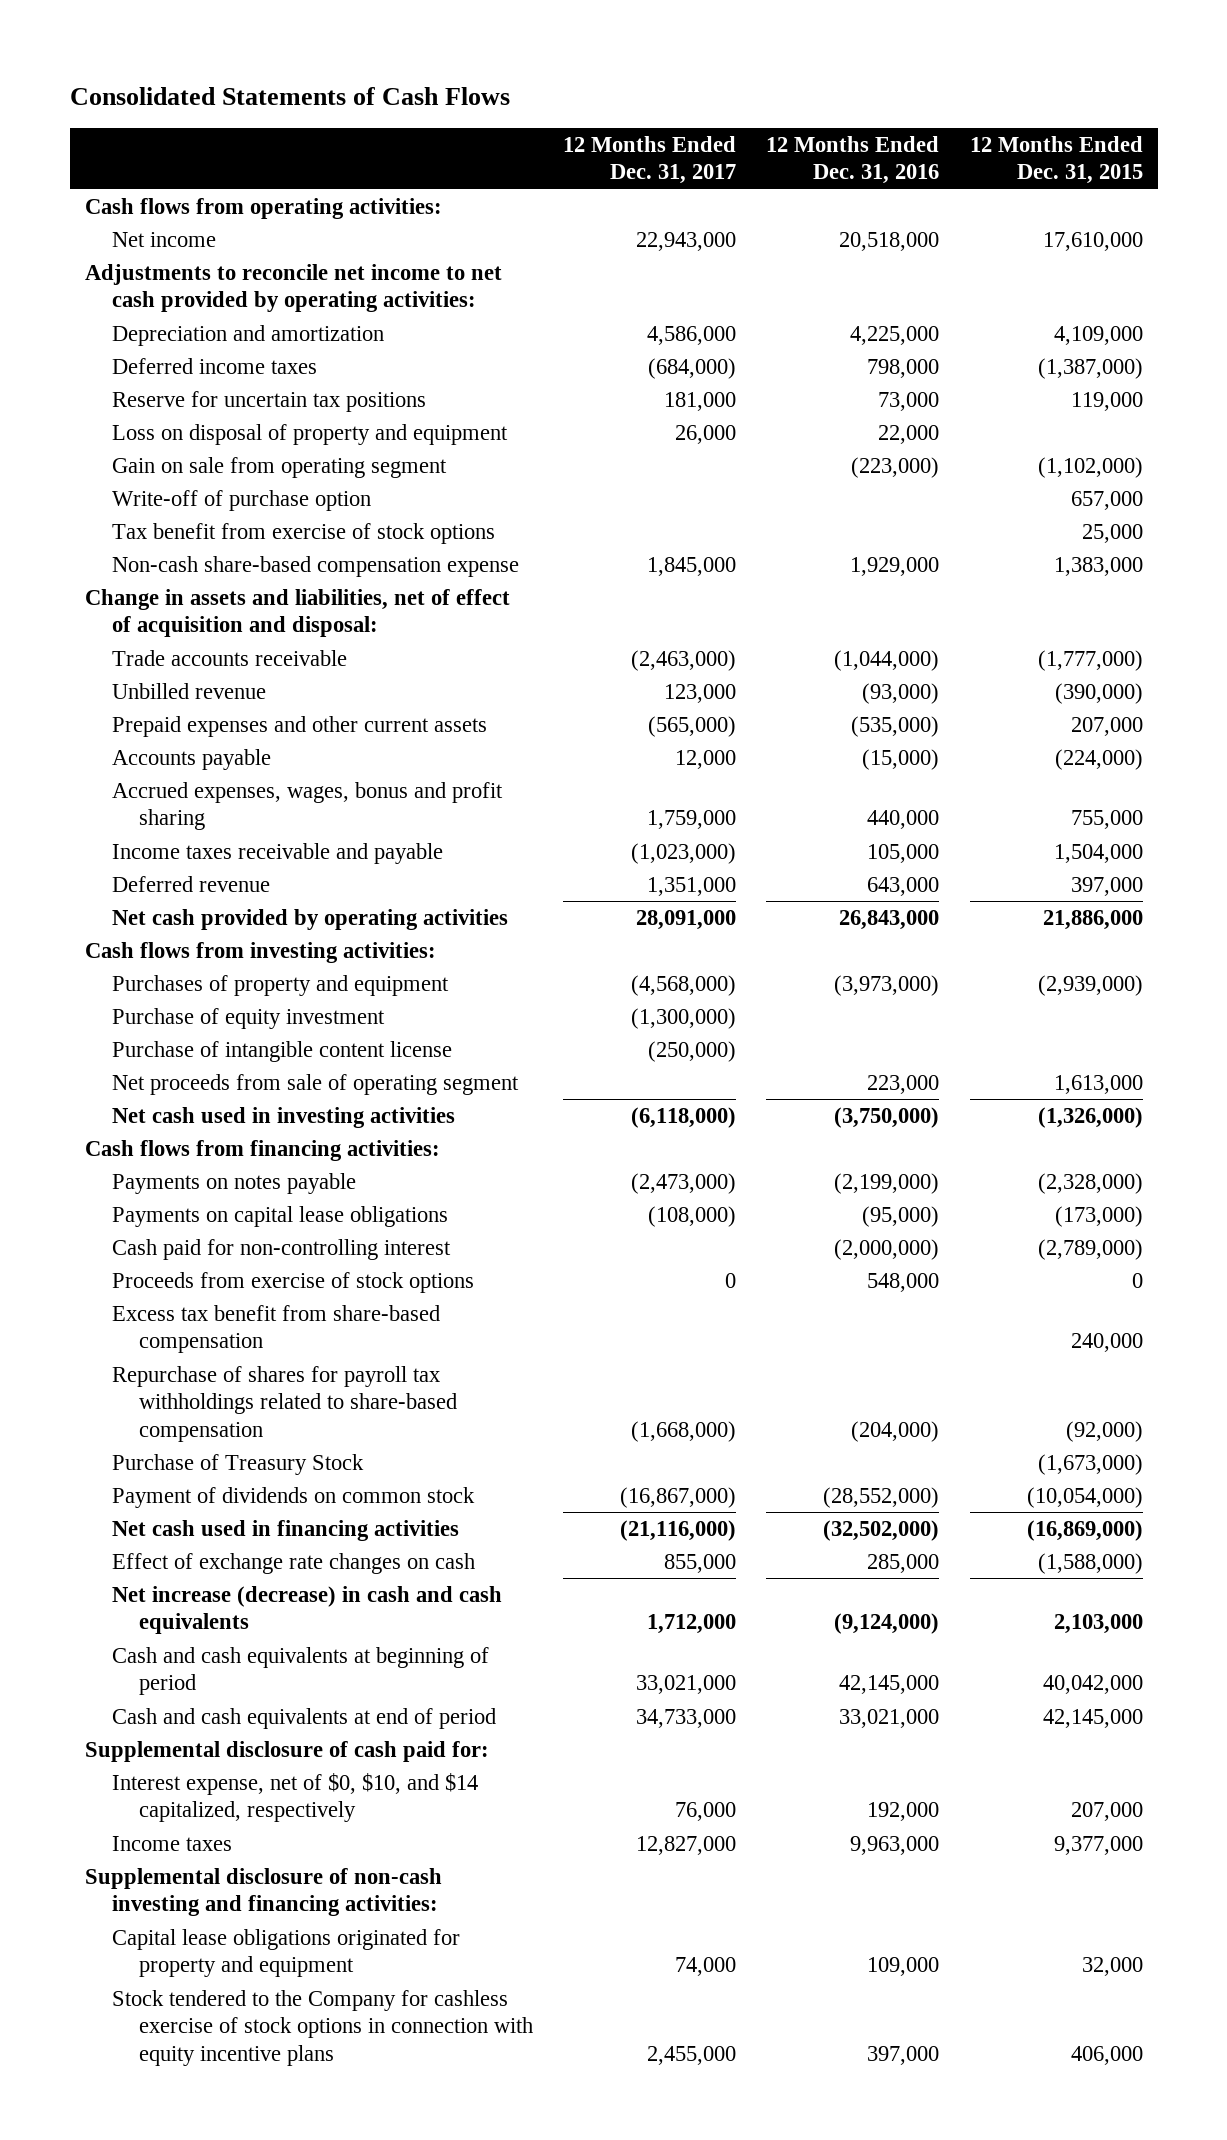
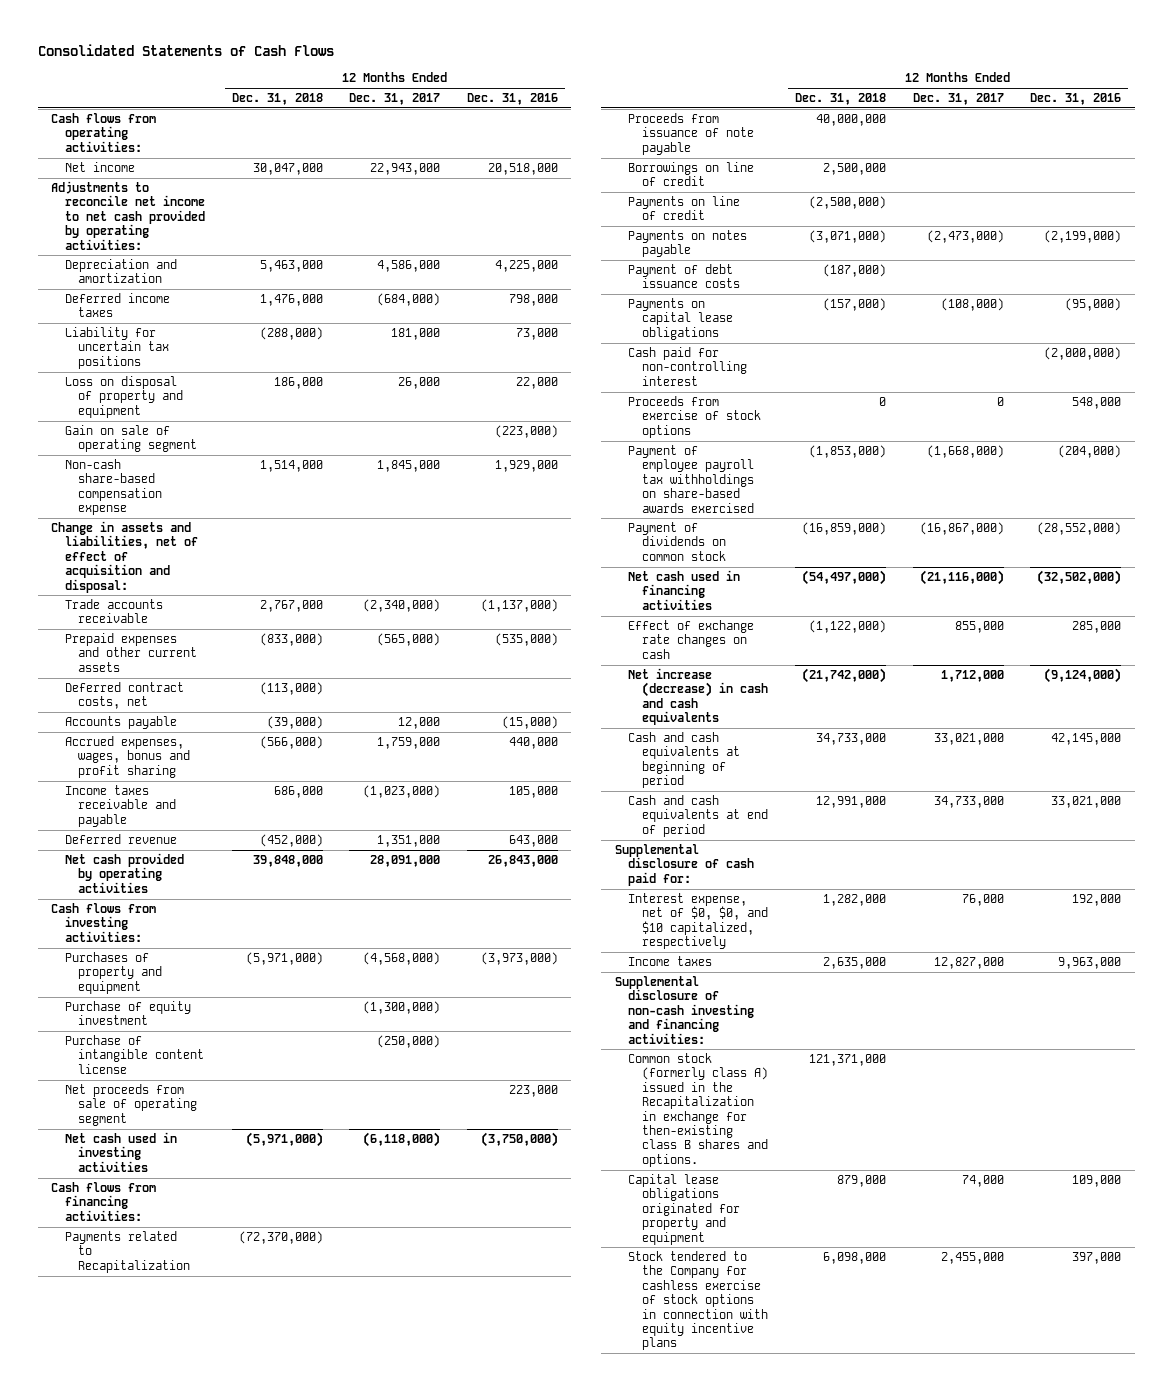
[969,135,1143,185] 12 Months Ended Dec. 31, 2015 -> none
none -> [231,93,323,106] Dec. 31, 2018
[111,391,426,413] Reserve for uncertain tax positions -> [64,327,170,369] Liability for uncertain tax positions
[111,490,371,512] Write-off of purchase option -> none
[111,523,495,545] Tax benefit from exercise of stock options -> none
[111,457,447,479] Gain on sale from operating segment -> [64,425,198,453] Gain on sale of operating segment
[111,683,266,700] Unbilled revenue -> none
[631,650,737,672] (2,463,000) -> [363,599,441,613] (2,340,000)
[834,650,940,672] (1,044,000) -> [481,599,559,613] (1,137,000)
none -> [64,682,184,710] Deferred contract costs, net
none -> [64,1231,191,1273] Payments related to Recapitalization
none -> [628,113,754,155] Proceeds from issuance of note payable
none -> [628,162,755,187] Borrowings on line of credit
none -> [628,196,741,221] Payments on line of credit
none -> [628,264,740,289] Payment of debt issuance costs
[111,1305,440,1354] Excess tax benefit from share-based compensation -> none
[111,1454,364,1476] Purchase of Treasury Stock -> none
[111,1366,457,1442] Repurchase of shares for payroll tax withholdings related to share-based compensation -> [628,445,754,513] Payment of employee payroll tax withholdings on share-based awards exercised
[111,1773,478,1823] Interest expense, net of $0, $10, and $14 capitalized, respectively -> [628,893,768,950] Interest expense, net of $0, $0, and $10 capitalized, respectively
none -> [628,1053,768,1167] Common stock (formerly class A) issued in the Recapitalization in exchange for then-existing class B shares and options.

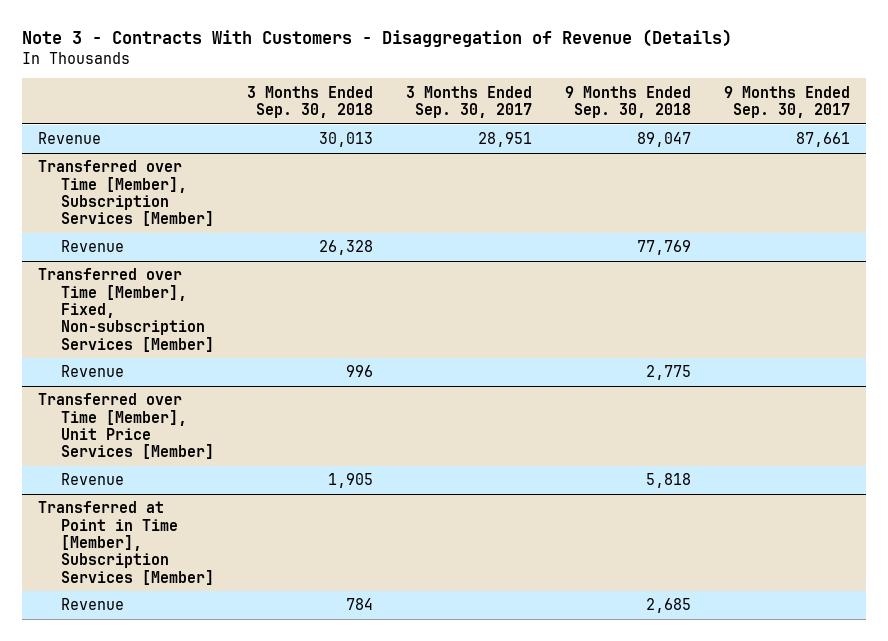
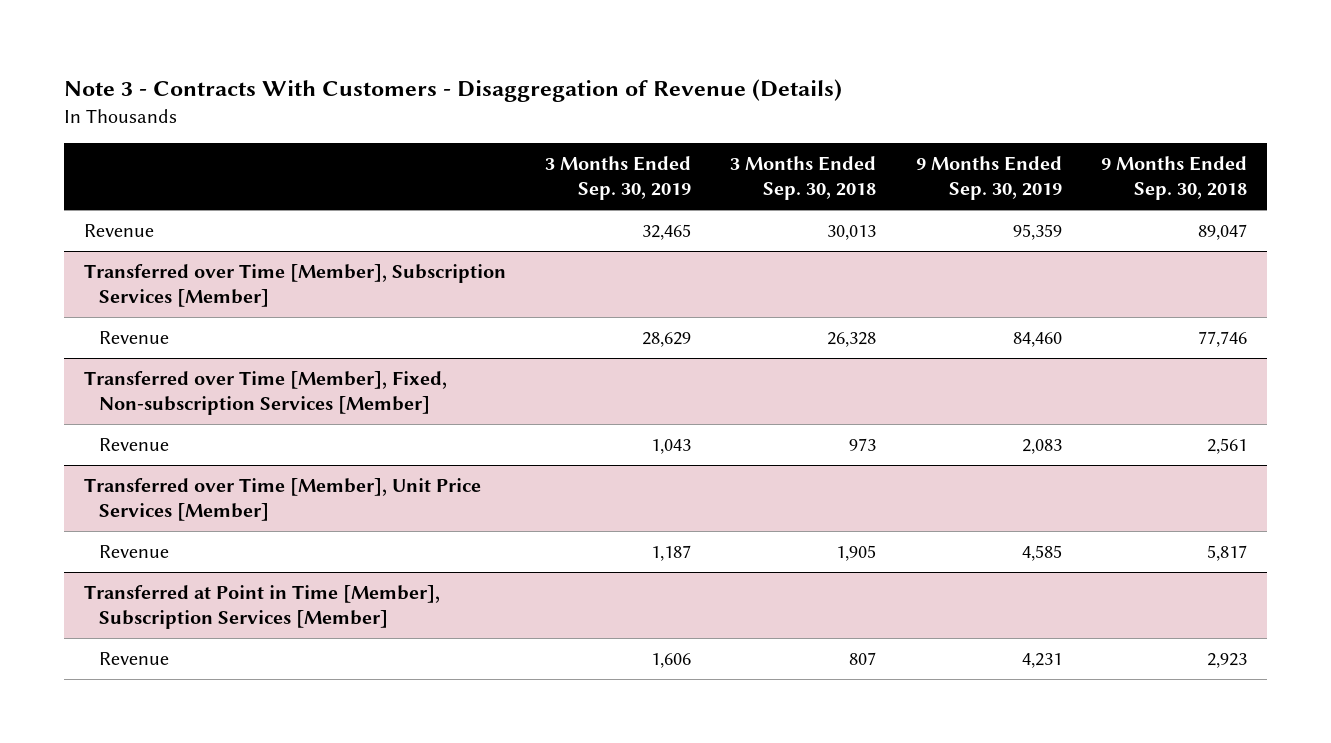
[405,85,532,119] 3 Months Ended Sep. 30, 2017 -> none
[723,85,850,119] 9 Months Ended Sep. 30, 2017 -> none
none -> [545,156,692,201] 3 Months Ended Sep. 30, 2019
none -> [915,156,1062,201] 9 Months Ended Sep. 30, 2019
[636,240,691,256] 77,769 -> [1198,330,1248,347] 77,746
[346,365,374,378] 996 -> [849,437,877,451] 973
[645,365,691,381] 2,775 -> [1207,437,1248,454] 2,561
[645,473,691,489] 5,818 -> [1207,544,1248,561] 5,817
[346,598,374,611] 784 -> [849,651,877,665] 807
[645,598,691,614] 2,685 -> [1207,652,1248,668] 2,923

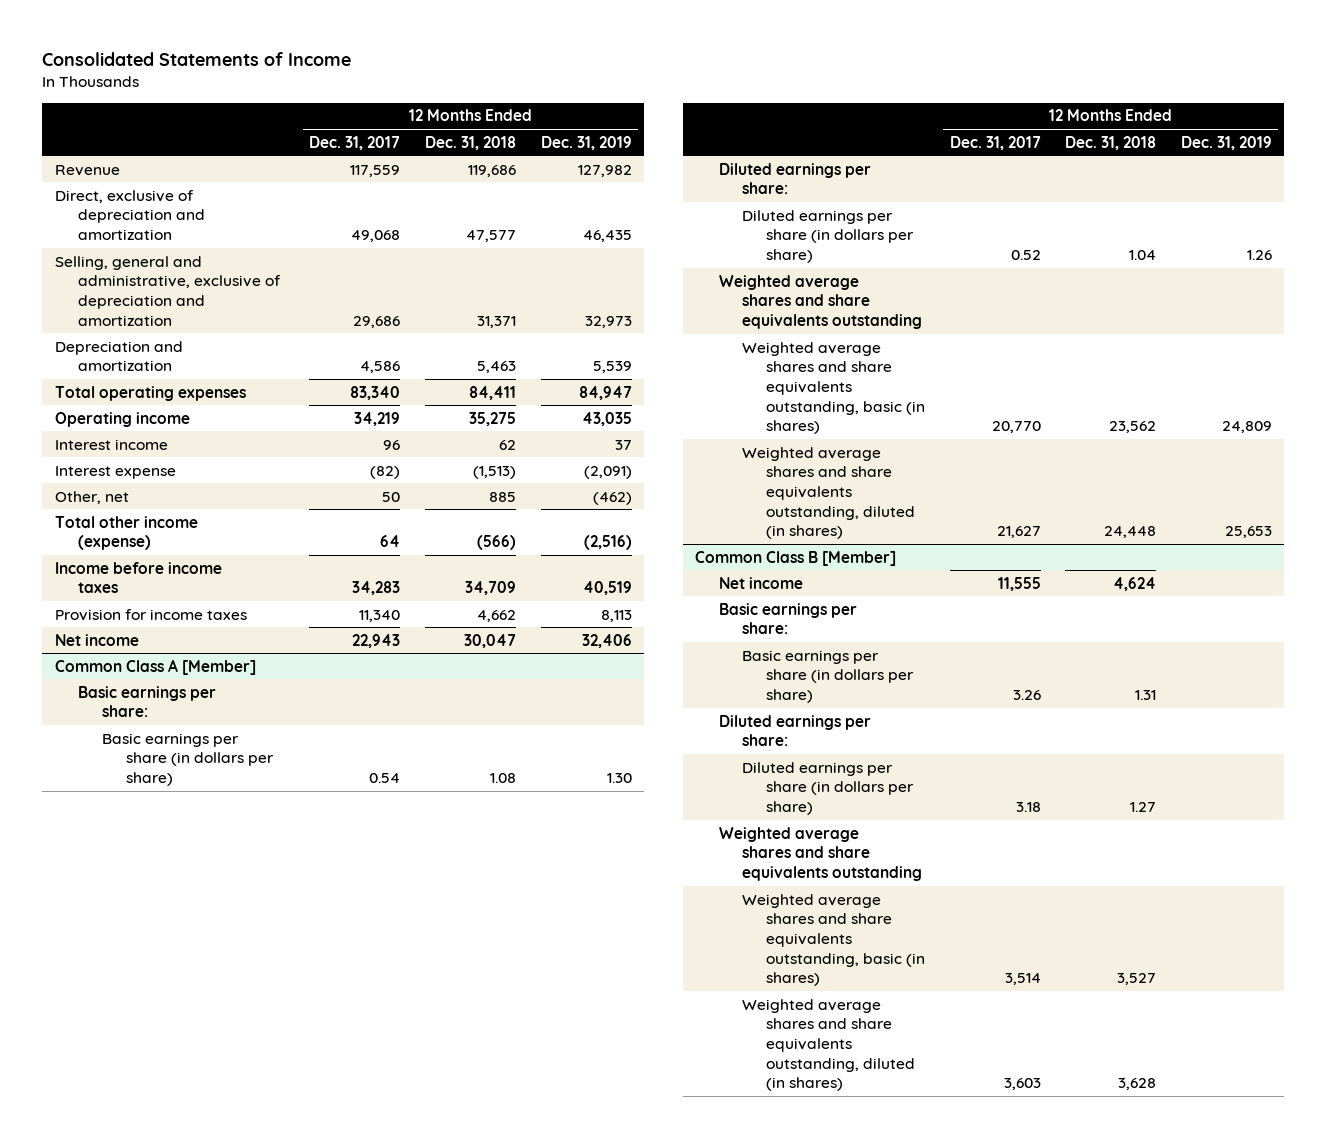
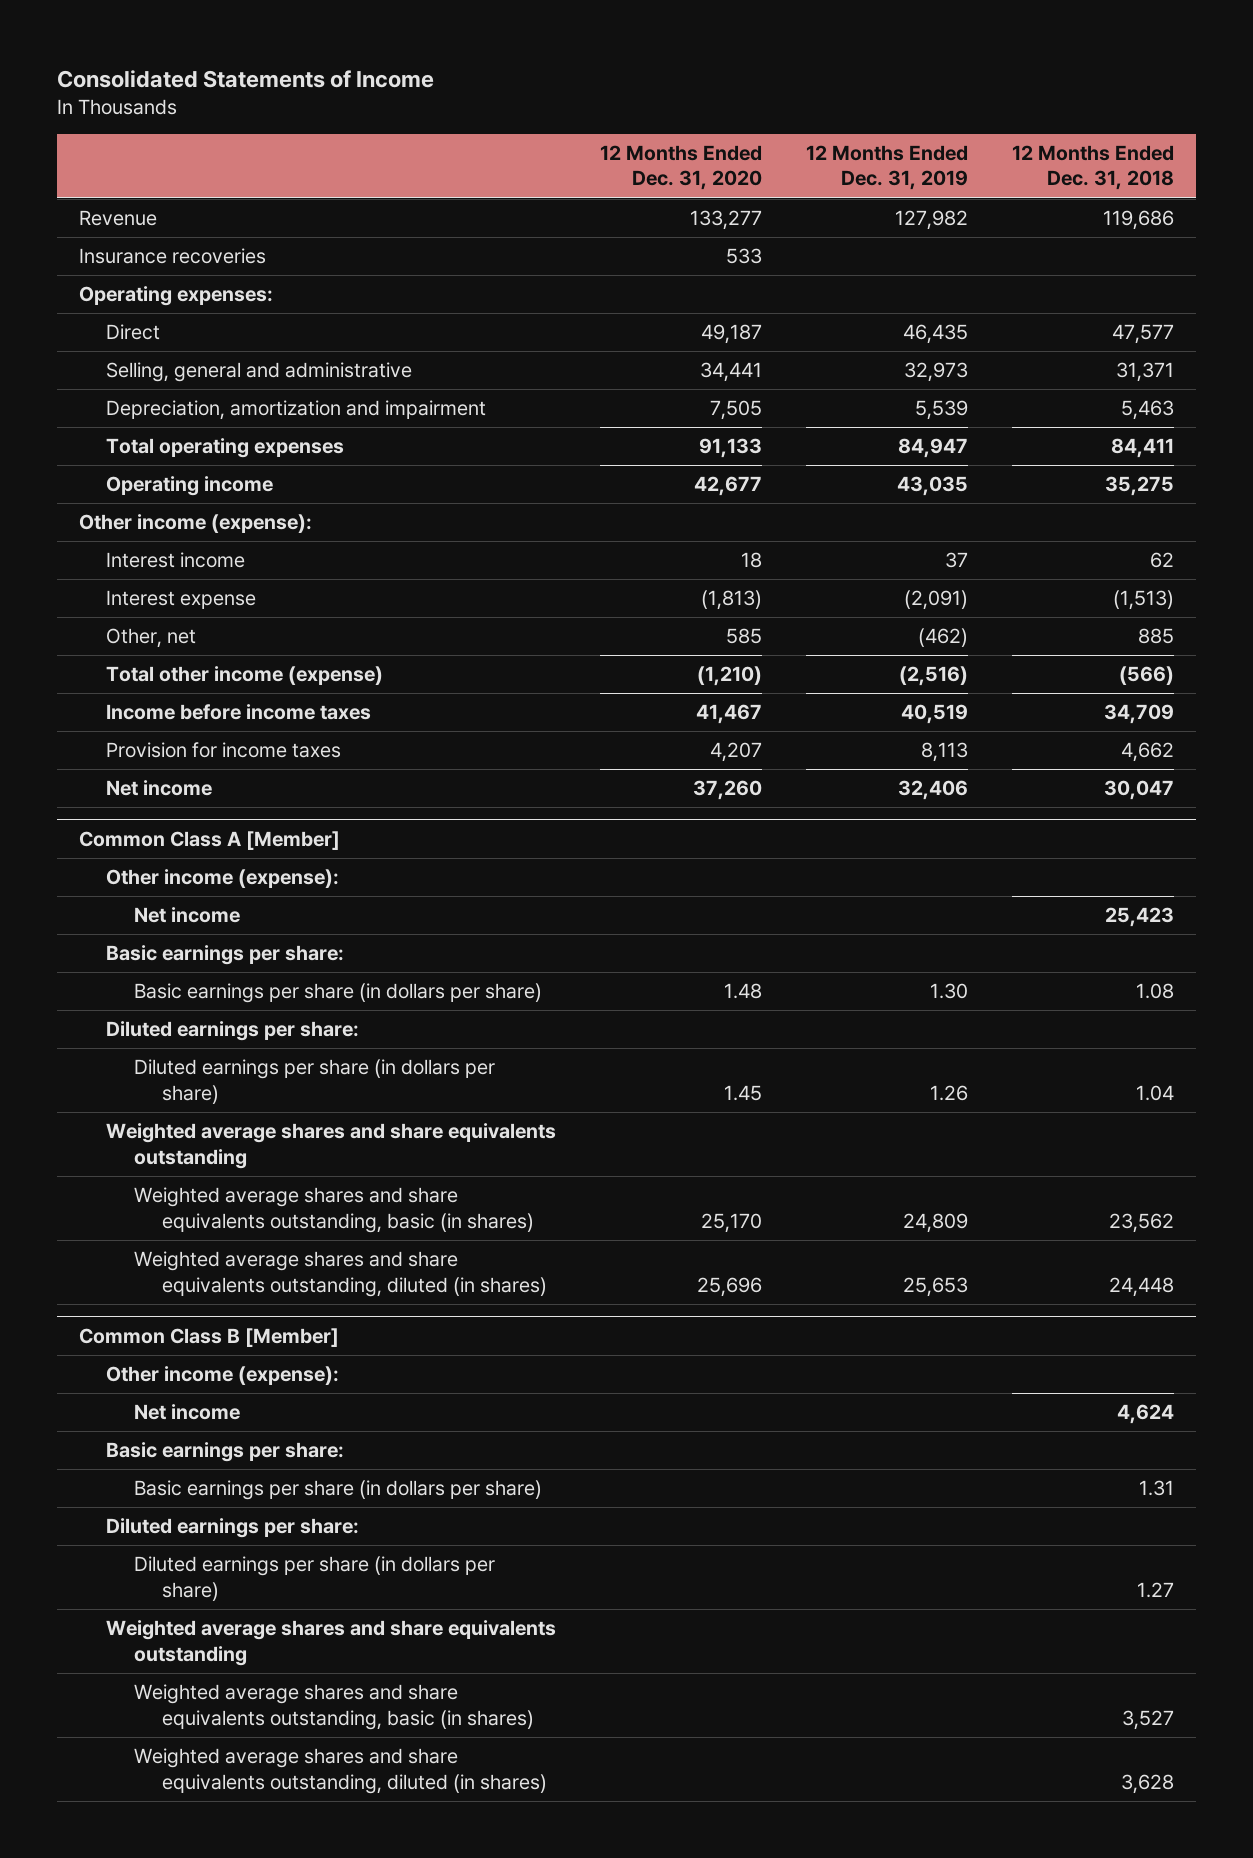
[309,135,401,150] Dec. 31, 2017 -> none
none -> [600,144,763,191] 12 Months Ended Dec. 31, 2020
none -> [78,248,266,265] Insurance recoveries
none -> [78,286,273,307] Operating expenses:
[54,189,206,240] Direct, exclusive of depreciation and amortization -> [106,324,161,341] Direct
[54,255,282,326] Selling, general and administrative, exclusive of depreciation and amortization -> [106,362,413,383] Selling, general and administrative
[54,340,183,372] Depreciation and amortization -> [106,400,487,421] Depreciation, amortization and impairment
none -> [78,514,312,534] Other income (expense):
none -> [106,869,340,889] Other income (expense):
none -> [134,907,241,924] Net income
none -> [106,1366,340,1386] Other income (expense):

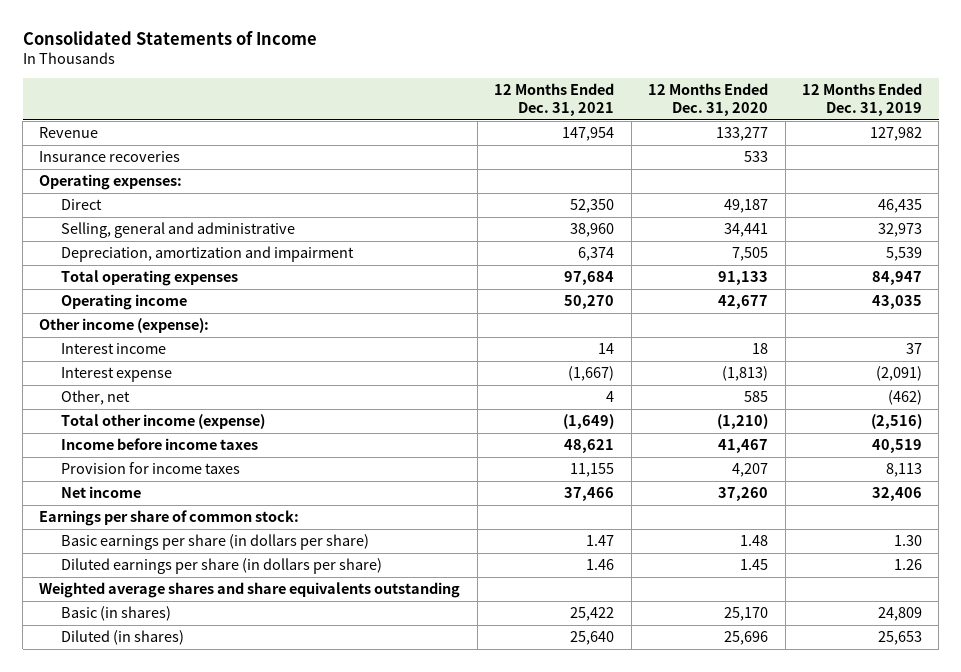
[1012,144,1175,191] 12 Months Ended Dec. 31, 2018 -> none
none -> [494,83,615,117] 12 Months Ended Dec. 31, 2021
[78,831,340,851] Common Class A [Member] -> none
[106,869,340,889] Other income (expense): -> none
[134,907,241,924] Net income -> none
[106,945,345,966] Basic earnings per share: -> none
none -> [39,509,300,526] Earnings per share of common stock:
[106,1021,360,1042] Diluted earnings per share: -> none
[78,1328,339,1348] Common Class B [Member] -> none
[106,1366,340,1386] Other income (expense): -> none
[134,1404,241,1421] Net income -> none
[106,1442,345,1463] Basic earnings per share: -> none
[134,1480,543,1501] Basic earnings per share (in dollars per share) -> none
[106,1518,360,1539] Diluted earnings per share: -> none
[134,1556,496,1601] Diluted earnings per share (in dollars per share) -> none
[106,1620,557,1666] Weighted average shares and share equivalents outstanding -> none
[134,1684,535,1730] Weighted average shares and share equivalents outstanding, basic (in shares) -> none
[134,1748,548,1794] Weighted average shares and share equivalents outstanding, diluted (in shares) -> none
[134,1187,535,1233] Weighted average shares and share equivalents outstanding, basic (in shares) -> [61,605,172,621] Basic (in shares)
[134,1251,548,1297] Weighted average shares and share equivalents outstanding, diluted (in shares) -> [61,629,185,645] Diluted (in shares)

